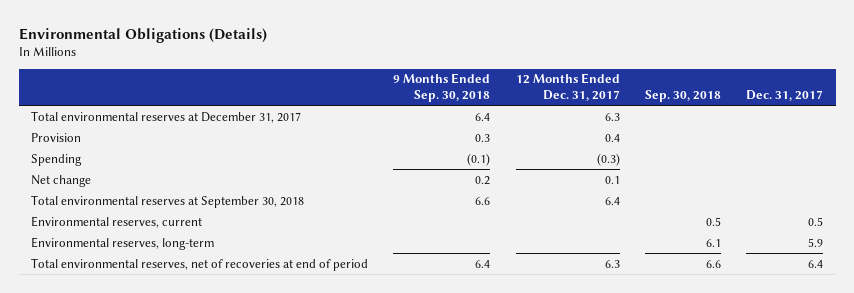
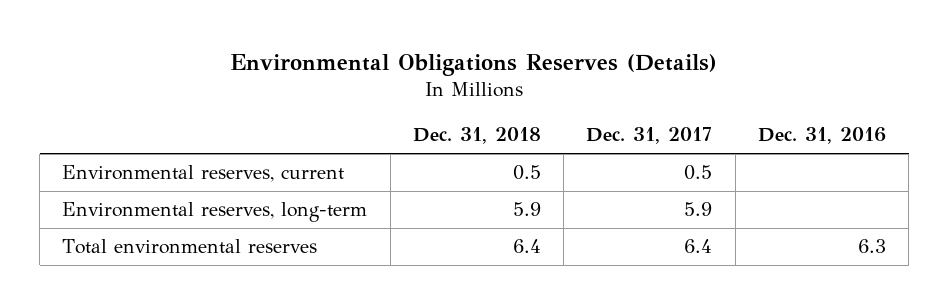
[18,27,267,43] Environmental Obligations (Details) -> [230,54,718,77] Environmental Obligations Reserves (Details)
[393,73,491,103] 9 Months Ended Sep. 30, 2018 -> none
[515,73,620,102] 12 Months Ended Dec. 31, 2017 -> none
[644,90,721,103] Sep. 30, 2018 -> none
none -> [412,127,541,145] Dec. 31, 2018
none -> [757,127,886,145] Dec. 31, 2016
[31,110,302,123] Total environmental reserves at December 31, 2017 -> none
[31,132,82,142] Provision -> none
[31,153,83,166] Spending -> none
[31,174,92,187] Net change -> none
[31,194,305,208] Total environmental reserves at September 30, 2018 -> none
[31,257,369,271] Total environmental reserves, net of recoveries at end of period -> [62,239,318,255] Total environmental reserves

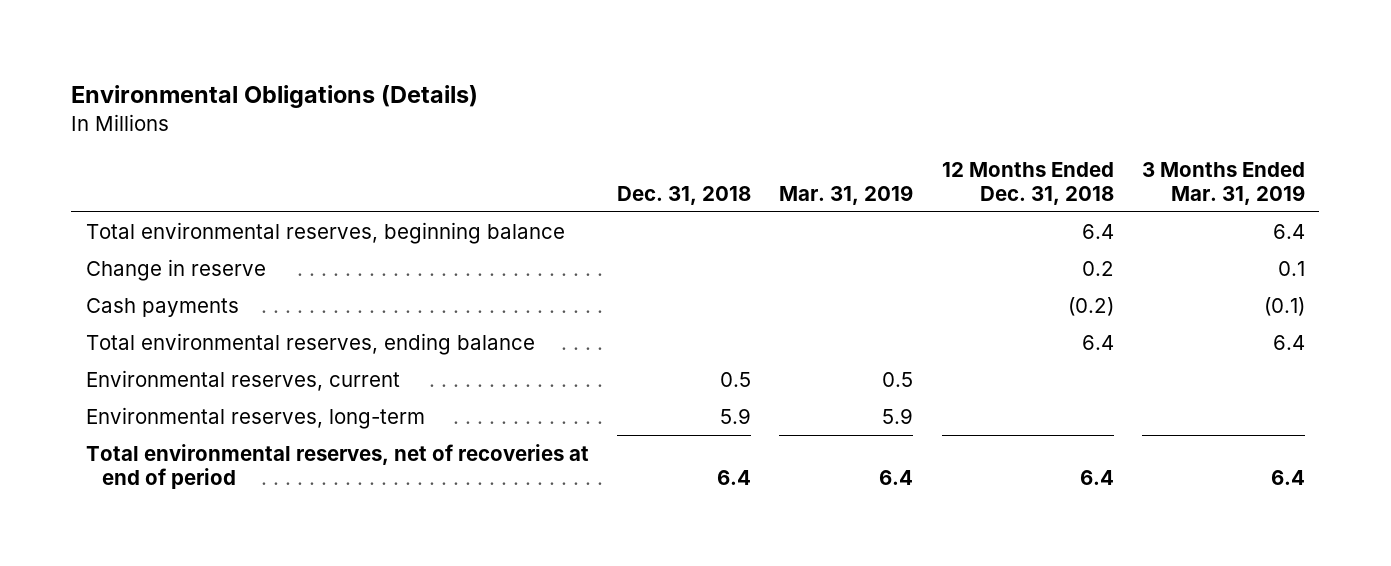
[230,54,718,77] Environmental Obligations Reserves (Details) -> [71,85,479,109] Environmental Obligations (Details)
[586,127,713,145] Dec. 31, 2017 -> none
[757,127,886,145] Dec. 31, 2016 -> none
none -> [779,184,914,205] Mar. 31, 2019
none -> [941,162,1114,205] 12 Months Ended Dec. 31, 2018
none -> [1142,162,1306,205] 3 Months Ended Mar. 31, 2019
none -> [85,221,565,244] Total environmental reserves, beginning balance
none -> [85,258,266,281] Change in reserve
none -> [85,297,239,317] Cash payments
none -> [85,332,535,355] Total environmental reserves, ending balance
[62,239,318,255] Total environmental reserves -> [85,443,589,489] Total environmental reserves, net of recoveries at end of period

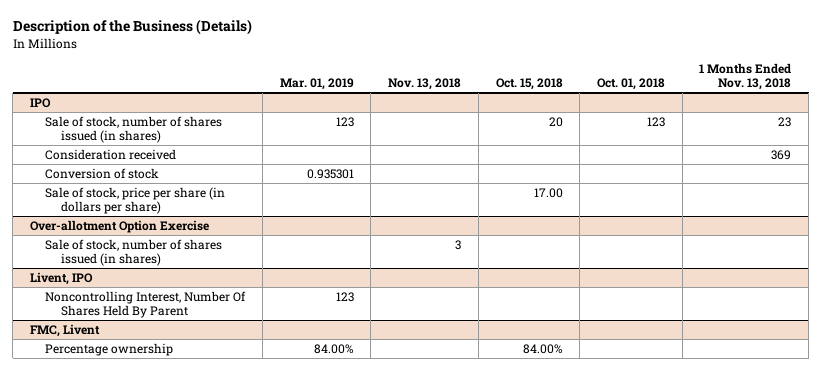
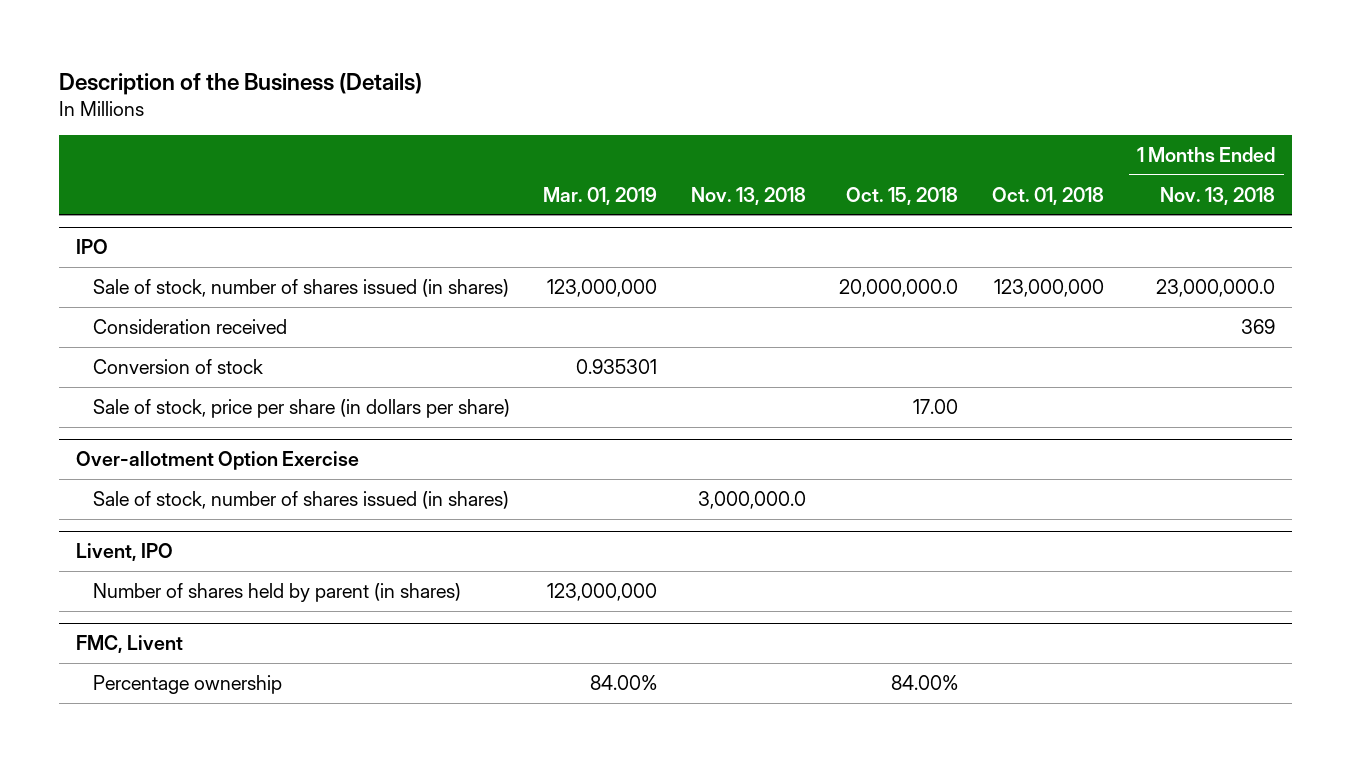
[335,116,354,127] 123 -> [547,278,658,297] 123,000,000
[548,116,563,127] 20 -> [839,278,959,297] 20,000,000.0
[647,116,666,127] 123 -> [993,278,1104,297] 123,000,000
[778,116,792,127] 23 -> [1156,278,1276,297] 23,000,000.0
[455,239,462,250] 3 -> [697,490,806,509] 3,000,000.0
[45,290,247,318] Noncontrolling Interest, Number Of Shares Held By Parent -> [92,582,461,602] Number of shares held by parent (in shares)
[335,291,354,302] 123 -> [547,582,658,601] 123,000,000

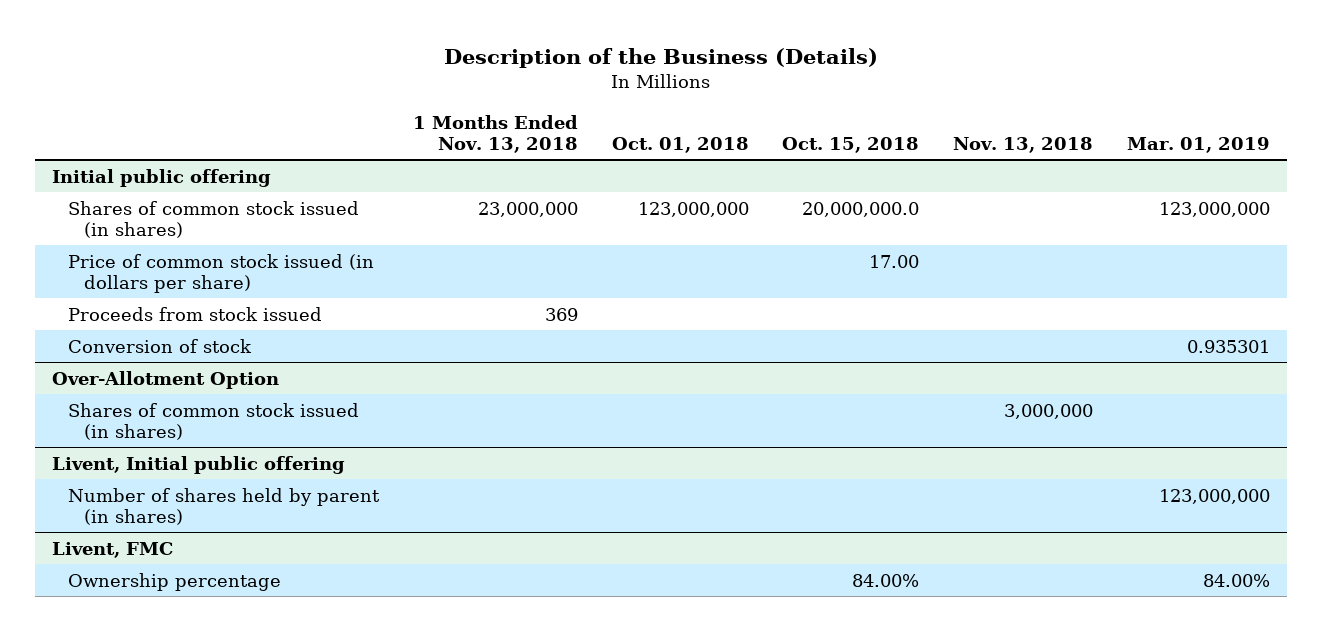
[76,238,109,254] IPO -> [52,168,272,187] Initial public offering
[92,278,509,297] Sale of stock, number of shares issued (in shares) -> [68,200,360,238] Shares of common stock issued (in shares)
[1156,278,1276,297] 23,000,000.0 -> [477,201,578,217] 23,000,000
none -> [68,253,375,293] Price of common stock issued (in dollars per share)
[92,318,287,334] Consideration received -> [68,306,323,321] Proceeds from stock issued
[92,398,510,418] Sale of stock, price per share (in dollars per share) -> none
[76,450,360,470] Over-allotment Option Exercise -> [52,370,280,389] Over-Allotment Option
[92,490,509,509] Sale of stock, number of shares issued (in shares) -> [68,402,360,440] Shares of common stock issued (in shares)
[697,490,806,509] 3,000,000.0 -> [1003,403,1093,419] 3,000,000
[76,542,174,561] Livent, IPO -> [52,455,346,474] Livent, Initial public offering
[76,634,184,653] FMC, Livent -> [52,541,174,558] Livent, FMC
[92,674,282,694] Percentage ownership -> [68,572,282,591] Ownership percentage

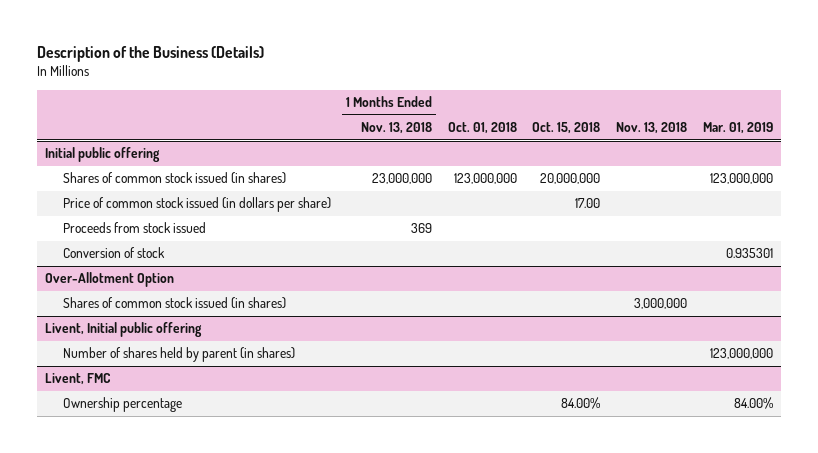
[802,201,920,217] 20,000,000.0 -> [540,173,601,185] 20,000,000

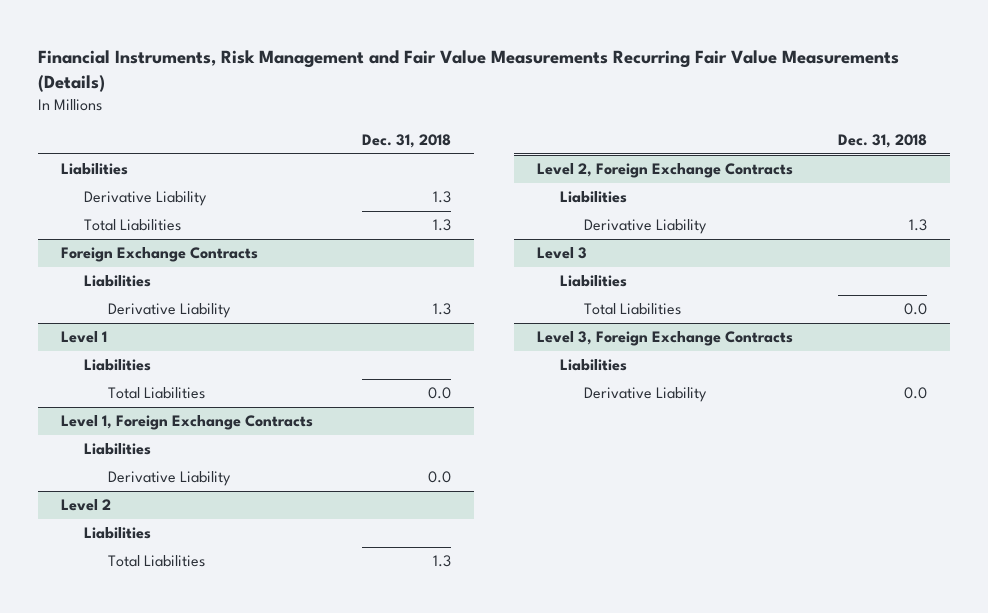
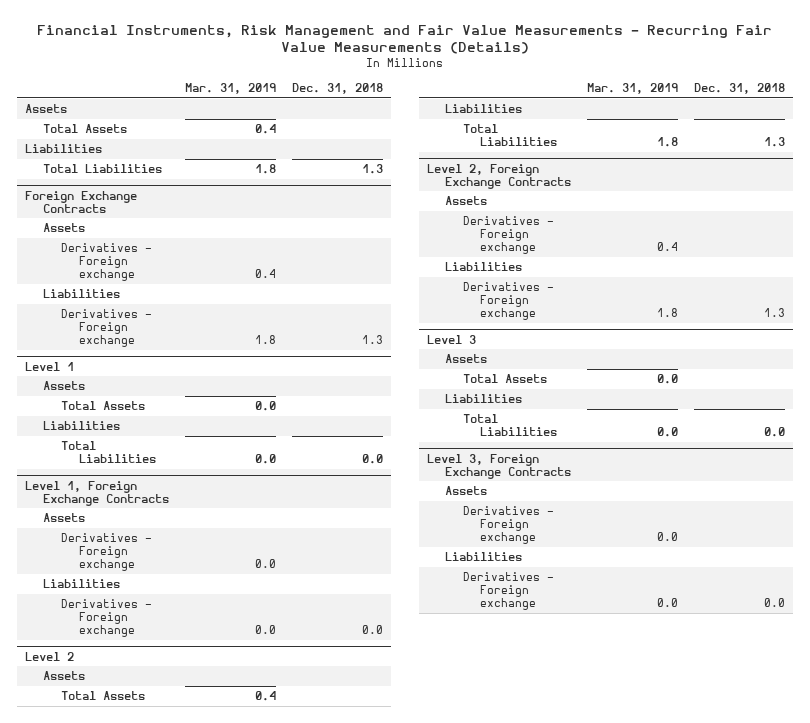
[38,50,900,93] Financial Instruments, Risk Management and Fair Value Measurements Recurring Fair Value Measurements (Details) -> [37,24,773,55] Financial Instruments, Risk Management and Fair Value Measurements - Recurring Fair Value Measurements (Details)
none -> [185,83,277,95] Mar. 31, 2019
none -> [25,104,68,114] Assets
none -> [43,124,128,134] Total Assets
[84,191,208,207] Derivative Liability -> none
none -> [43,223,86,233] Assets
none -> [60,243,152,282] Derivatives - Foreign exchange
[107,303,231,319] Derivative Liability -> [60,309,152,348] Derivatives - Foreign exchange
none -> [43,381,86,391] Assets
none -> [60,401,145,411] Total Assets
none -> [43,513,86,523] Assets
none -> [60,533,152,572] Derivatives - Foreign exchange
[107,471,231,487] Derivative Liability -> [60,599,152,638] Derivatives - Foreign exchange
none -> [43,671,86,681] Assets
none -> [60,691,145,701] Total Assets
none -> [444,196,487,206] Assets
none -> [462,216,554,255] Derivatives - Foreign exchange
[583,219,707,235] Derivative Liability -> [462,282,554,321] Derivatives - Foreign exchange
none -> [444,354,487,364] Assets
none -> [462,374,547,384] Total Assets
none -> [444,486,487,496] Assets
none -> [462,506,554,545] Derivatives - Foreign exchange
[583,387,707,403] Derivative Liability -> [462,572,554,611] Derivatives - Foreign exchange

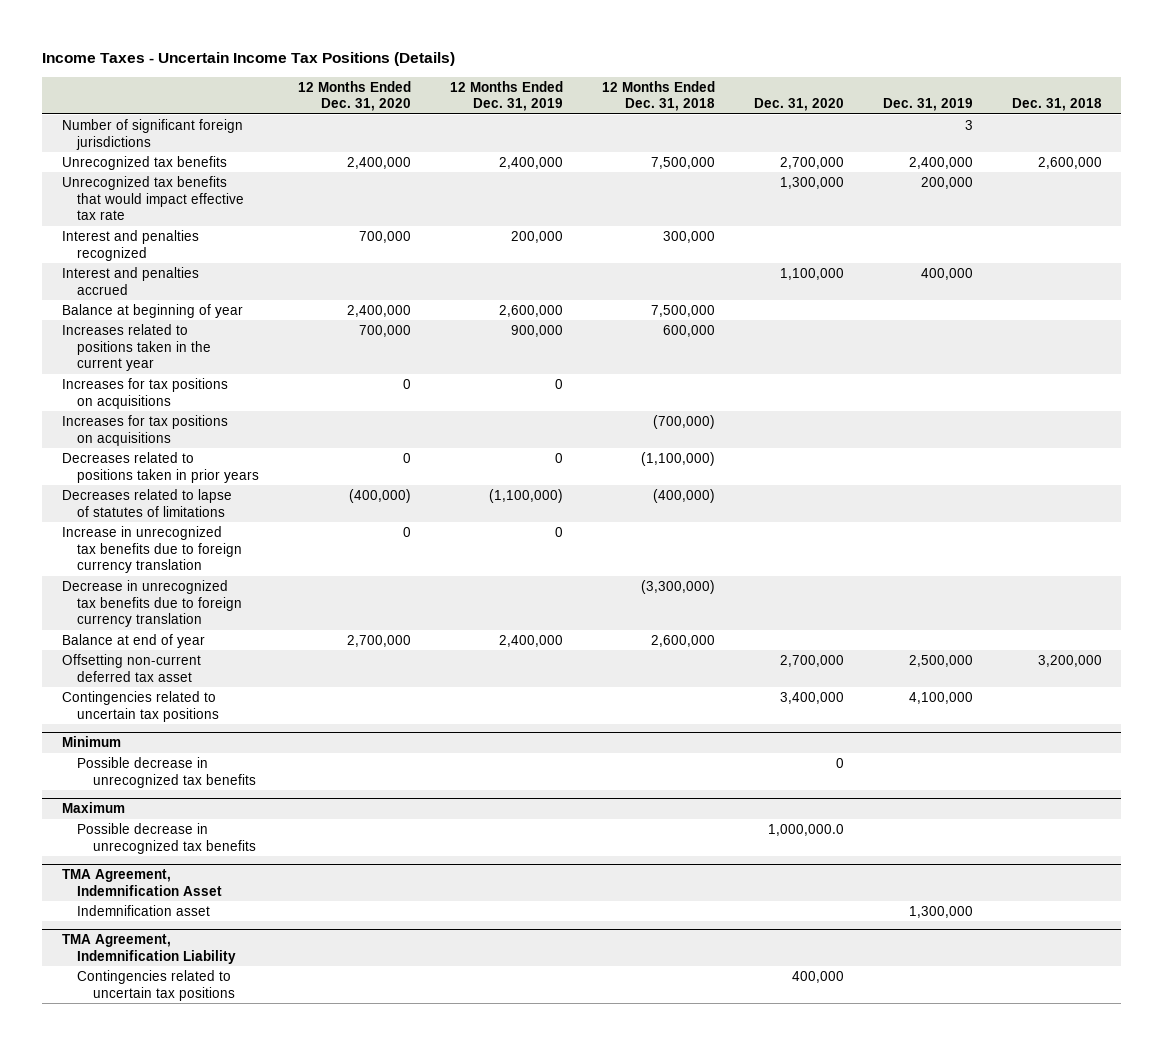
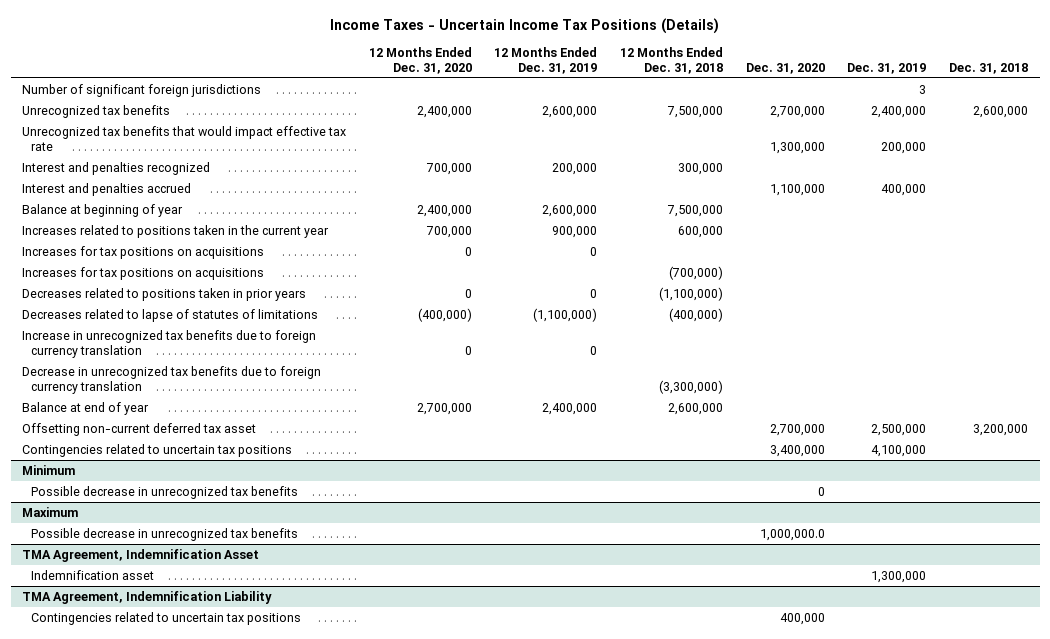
[499,156,564,169] 2,400,000 -> [542,105,598,118] 2,600,000

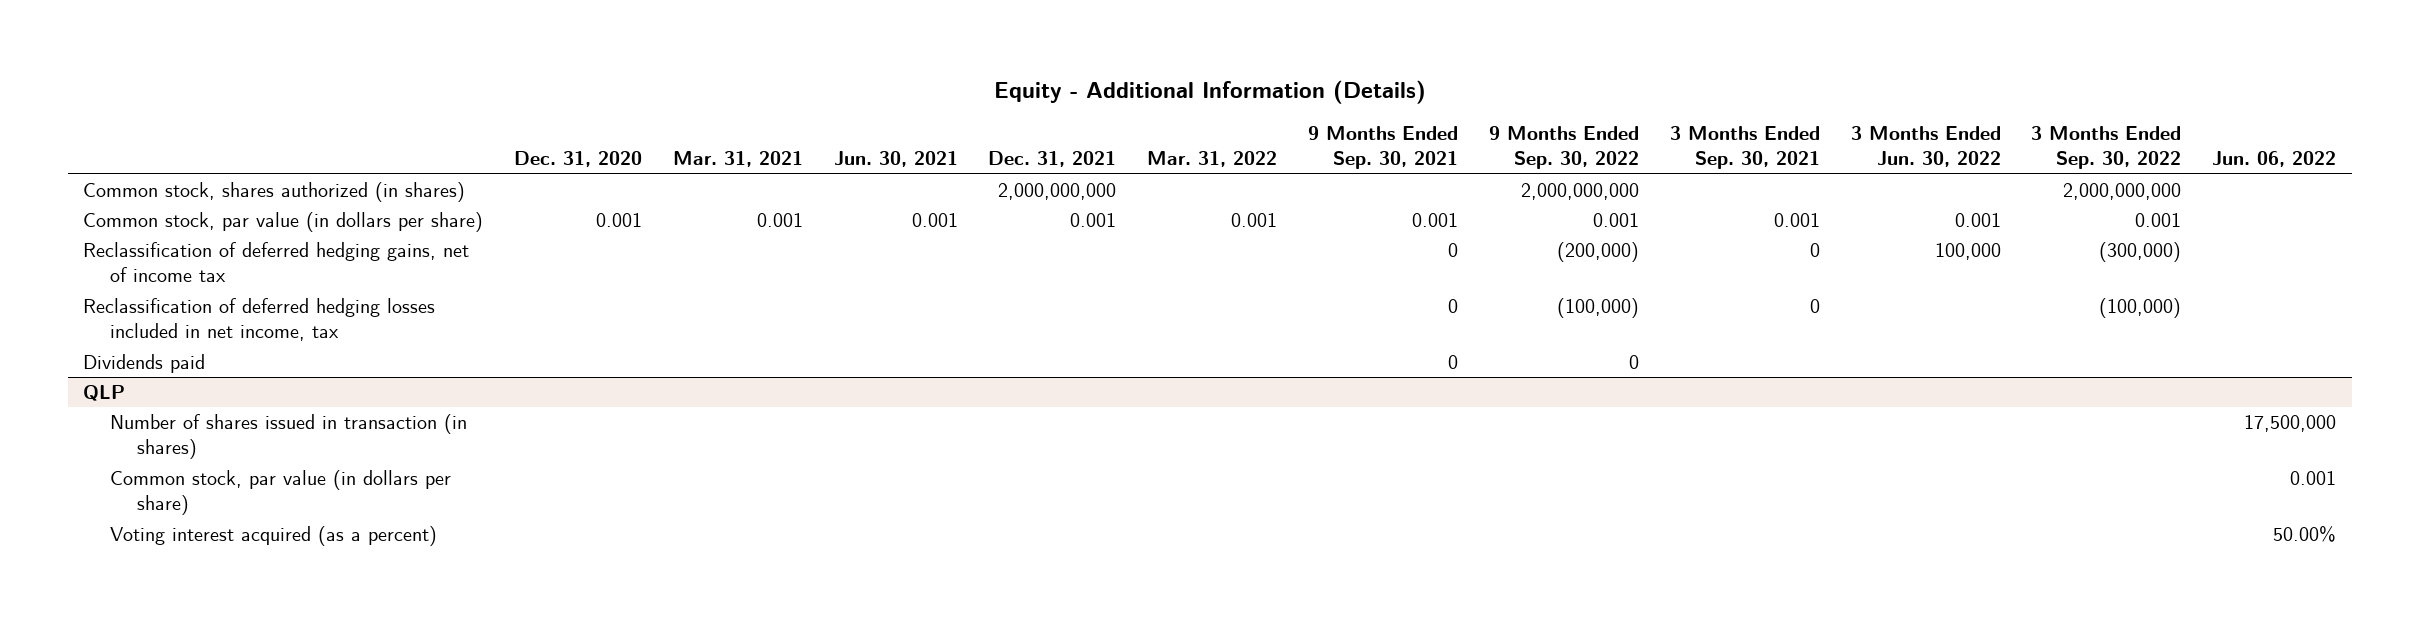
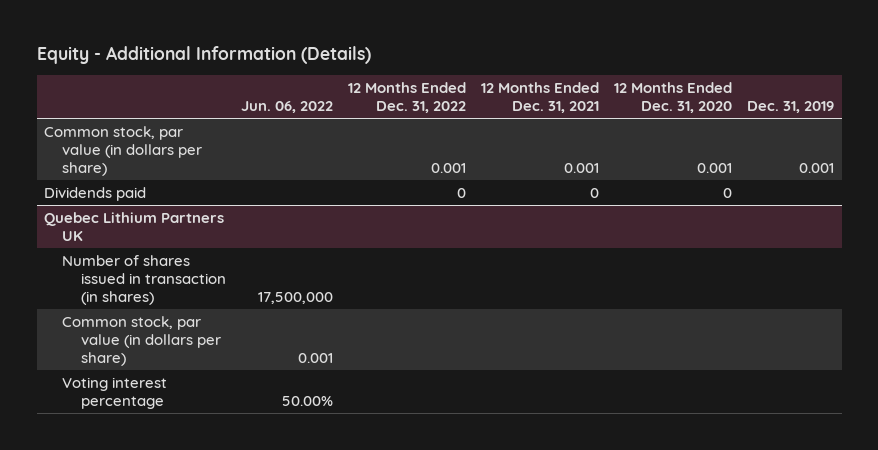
[513,151,642,168] Dec. 31, 2020 -> none
[672,151,803,168] Mar. 31, 2021 -> none
[833,151,958,168] Jun. 30, 2021 -> none
[988,151,1117,168] Dec. 31, 2021 -> none
[1147,151,1278,168] Mar. 31, 2022 -> none
[1308,125,1459,170] 9 Months Ended Sep. 30, 2021 -> none
[1488,125,1639,170] 9 Months Ended Sep. 30, 2022 -> none
[1669,125,1820,170] 3 Months Ended Sep. 30, 2021 -> none
[1850,125,2001,168] 3 Months Ended Jun. 30, 2022 -> none
[2031,125,2182,170] 3 Months Ended Sep. 30, 2022 -> none
none -> [347,82,466,114] 12 Months Ended Dec. 31, 2022
none -> [480,82,599,114] 12 Months Ended Dec. 31, 2021
none -> [614,82,733,114] 12 Months Ended Dec. 31, 2020
none -> [747,101,835,114] Dec. 31, 2019
[83,181,466,202] Common stock, shares authorized (in shares) -> none
[83,241,470,283] Reclassification of deferred hedging gains, net of income tax -> none
[83,297,436,342] Reclassification of deferred hedging losses included in net income, tax -> none
[83,384,126,401] QLP -> [44,211,225,241] Quebec Lithium Partners UK
[110,525,438,546] Voting interest acquired (as a percent) -> [62,376,168,409] Voting interest percentage

